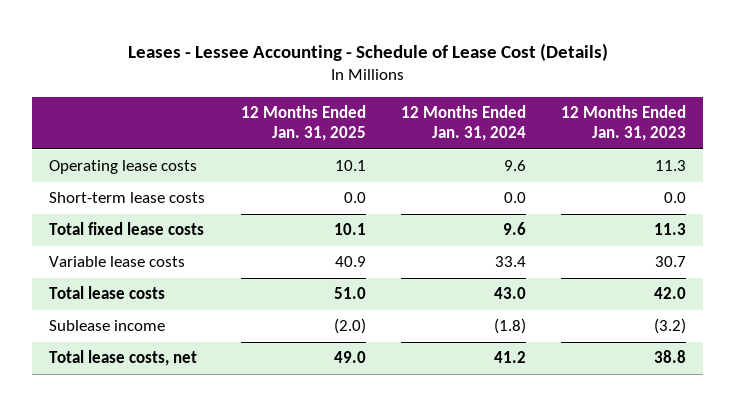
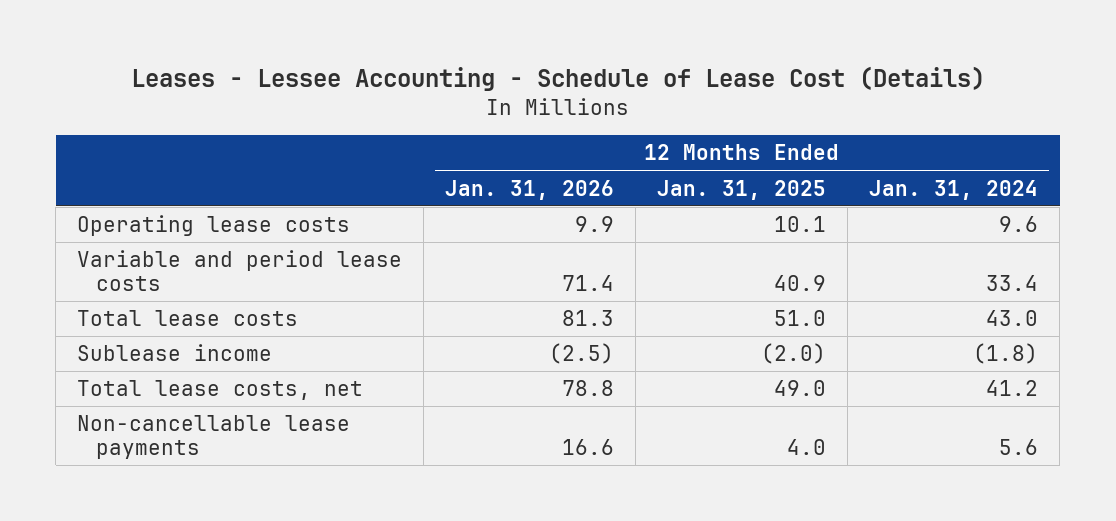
[560,105,686,142] 12 Months Ended Jan. 31, 2023 -> none
none -> [445,179,615,200] Jan. 31, 2026
[49,192,206,204] Short-term lease costs -> none
[49,222,205,236] Total fixed lease costs -> none
[49,256,186,268] Variable lease costs -> [77,250,403,292] Variable and period lease costs
none -> [77,415,351,460] Non-cancellable lease payments

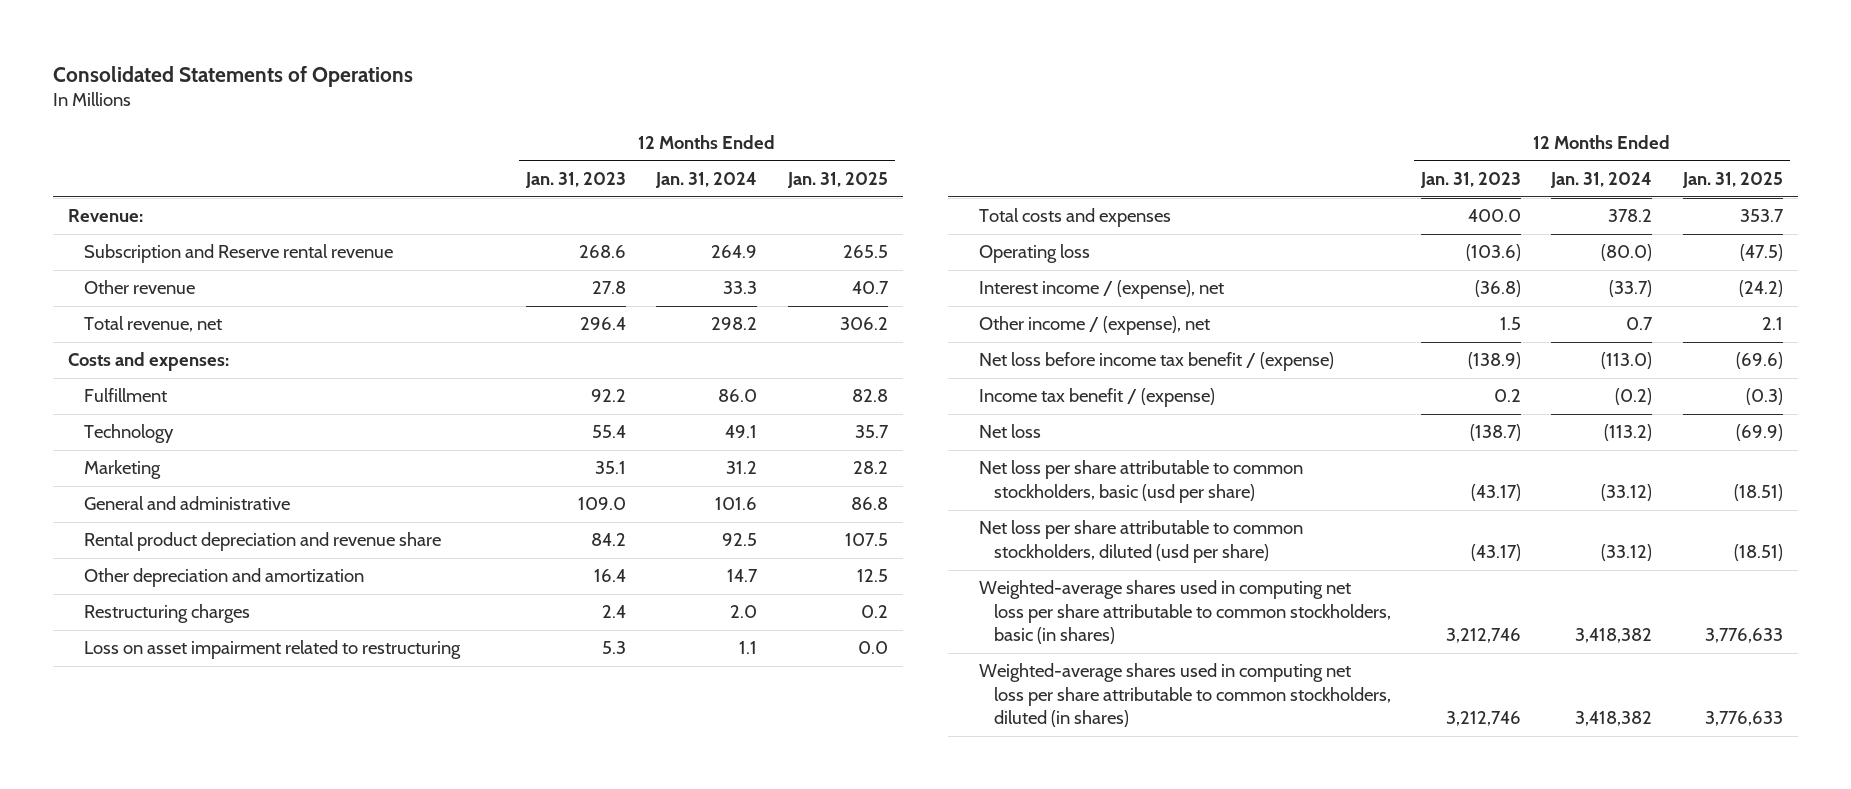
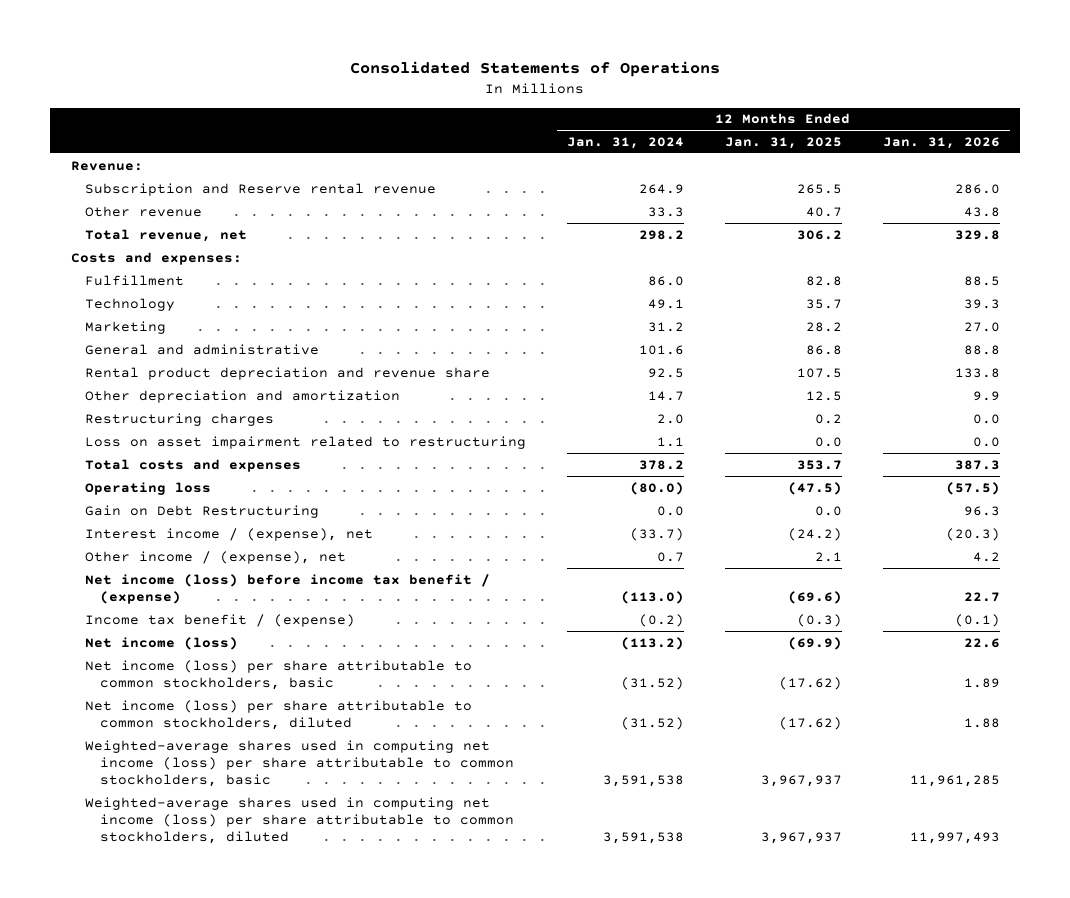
[525,172,627,189] Jan. 31, 2023 -> none
none -> [882,136,1000,149] Jan. 31, 2026
none -> [85,504,320,518] Gain on Debt Restructuring
[978,352,1334,372] Net loss before income tax benefit / (expense) -> [85,573,491,604] Net income (loss) before income tax benefit / (expense)
[978,424,1041,439] Net loss -> [85,636,239,650] Net income (loss)
[978,460,1303,503] Net loss per share attributable to common stockholders, basic (usd per share) -> [85,659,473,690] Net income (loss) per share attributable to common stockholders, basic
[1601,483,1653,501] (33.12) -> [621,676,685,690] (31.52)
[1733,483,1783,501] (18.51) -> [778,676,842,690] (17.62)
[978,520,1303,563] Net loss per share attributable to common stockholders, diluted (usd per share) -> [85,699,473,730] Net income (loss) per share attributable to common stockholders, diluted
[1601,543,1653,561] (33.12) -> [621,716,685,730] (31.52)
[1733,543,1783,561] (18.51) -> [778,716,842,730] (17.62)
[978,580,1392,645] Weighted-average shares used in computing net loss per share attributable to common stockholders, basic (in shares) -> [85,739,514,787] Weighted-average shares used in computing net income (loss) per share attributable to common stockholders, basic
[1575,628,1653,644] 3,418,382 -> [603,774,685,787] 3,591,538
[1704,628,1783,644] 3,776,633 -> [760,774,842,787] 3,967,937
[978,663,1392,728] Weighted-average shares used in computing net loss per share attributable to common stockholders, diluted (in shares) -> [85,796,514,844] Weighted-average shares used in computing net income (loss) per share attributable to common stockholders, diluted
[1575,711,1653,727] 3,418,382 -> [603,831,685,844] 3,591,538
[1704,711,1783,727] 3,776,633 -> [760,831,842,844] 3,967,937

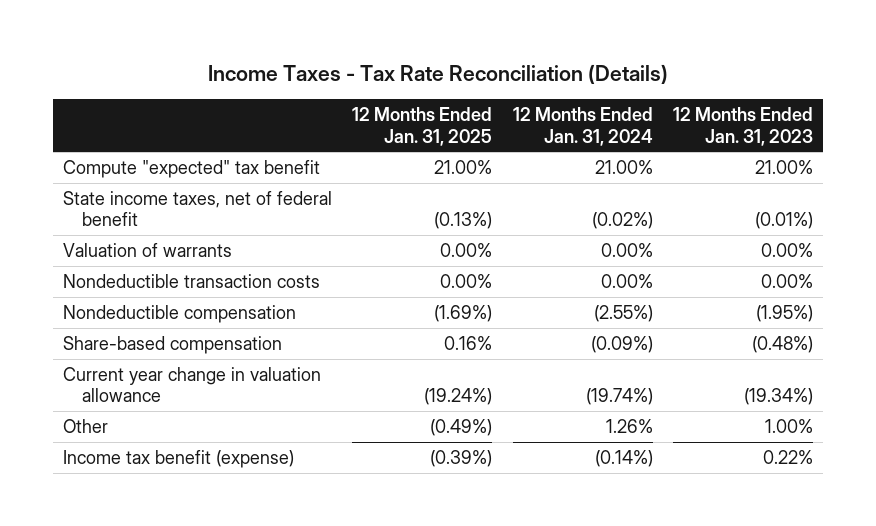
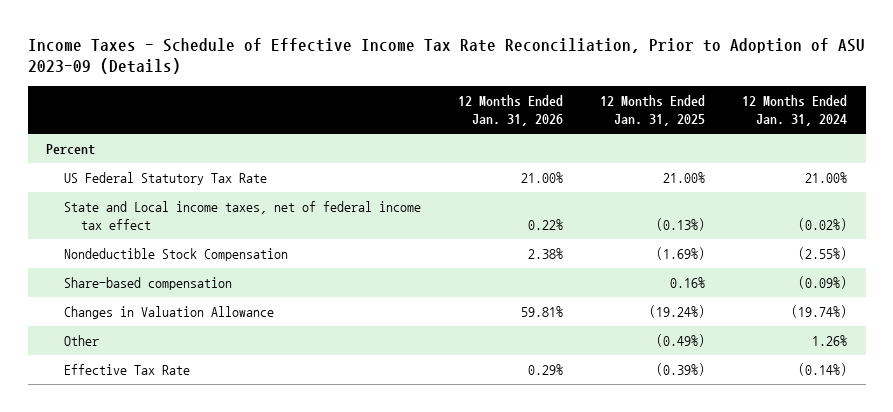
[207,64,668,85] Income Taxes - Tax Rate Reconciliation (Details) -> [27,37,865,75] Income Taxes - Schedule of Effective Income Tax Rate Reconciliation, Prior to Adoption of ASU 2023-09 (Details)
[672,107,813,146] 12 Months Ended Jan. 31, 2023 -> none
none -> [457,94,563,127] 12 Months Ended Jan. 31, 2026
[62,243,232,258] Valuation of warrants -> none
[62,274,320,289] Nondeductible transaction costs -> none
none -> [46,144,96,156] Percent
[62,160,320,179] Compute "expected" tax benefit -> [63,172,267,186] US Federal Statutory Tax Rate
[62,191,332,227] State income taxes, net of federal benefit -> [63,201,421,231] State and Local income taxes, net of federal income tax effect
[62,305,296,324] Nondeductible compensation -> [63,248,288,262] Nondeductible Stock Compensation
[62,367,321,403] Current year change in valuation allowance -> [63,306,274,320] Changes in Valuation Allowance
[62,450,294,469] Income tax benefit (expense) -> [63,364,190,376] Effective Tax Rate

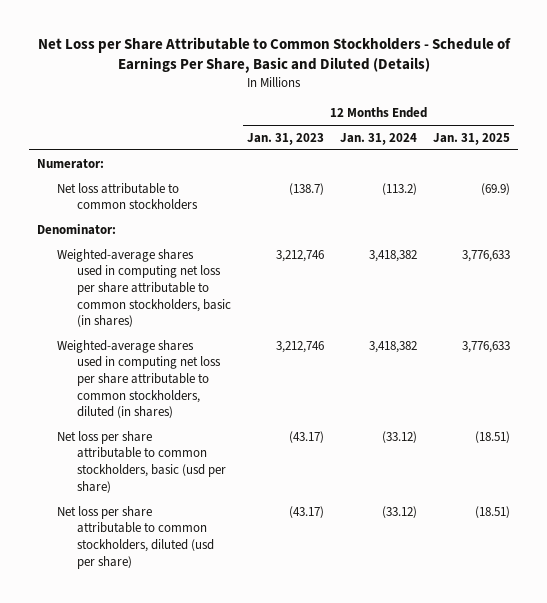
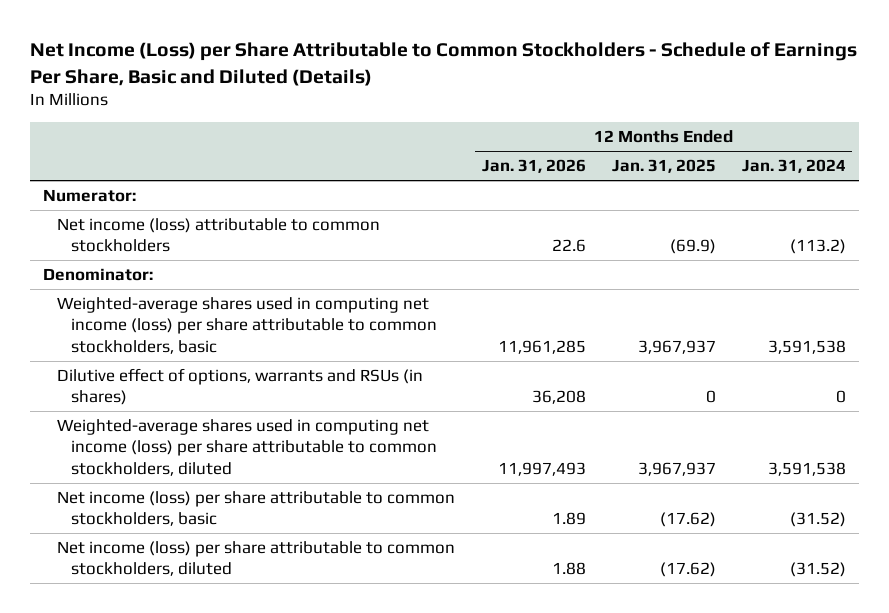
[37,37,511,74] Net Loss per Share Attributable to Common Stockholders - Schedule of Earnings Per Share, Basic and Diluted (Details) -> [30,42,858,86] Net Income (Loss) per Share Attributable to Common Stockholders - Schedule of Earnings Per Share, Basic and Diluted (Details)
[246,132,324,145] Jan. 31, 2023 -> none
none -> [481,159,586,174] Jan. 31, 2026
[56,182,198,211] Net loss attributable to common stockholders -> [57,217,381,253] Net income (loss) attributable to common stockholders
[56,248,231,328] Weighted-average shares used in computing net loss per share attributable to common stockholders, basic (in shares) -> [57,296,438,354] Weighted-average shares used in computing net income (loss) per share attributable to common stockholders, basic
[369,249,418,262] 3,418,382 -> [767,339,846,354] 3,591,538
[462,249,511,262] 3,776,633 -> [637,339,716,354] 3,967,937
none -> [57,367,424,406] Dilutive effect of options, warrants and RSUs (in shares)
[56,339,221,419] Weighted-average shares used in computing net loss per share attributable to common stockholders, diluted (in shares) -> [57,418,438,476] Weighted-average shares used in computing net income (loss) per share attributable to common stockholders, diluted
[369,340,418,353] 3,418,382 -> [767,461,846,476] 3,591,538
[462,340,511,353] 3,776,633 -> [637,461,716,476] 3,967,937
[56,430,226,493] Net loss per share attributable to common stockholders, basic (usd per share) -> [57,490,456,527] Net income (loss) per share attributable to common stockholders, basic
[382,430,418,443] (33.12) -> [789,512,846,528] (31.52)
[475,430,511,443] (18.51) -> [659,512,716,528] (17.62)
[56,505,214,569] Net loss per share attributable to common stockholders, diluted (usd per share) -> [57,540,456,577] Net income (loss) per share attributable to common stockholders, diluted
[382,505,418,518] (33.12) -> [789,562,846,578] (31.52)
[475,505,511,518] (18.51) -> [659,562,716,578] (17.62)

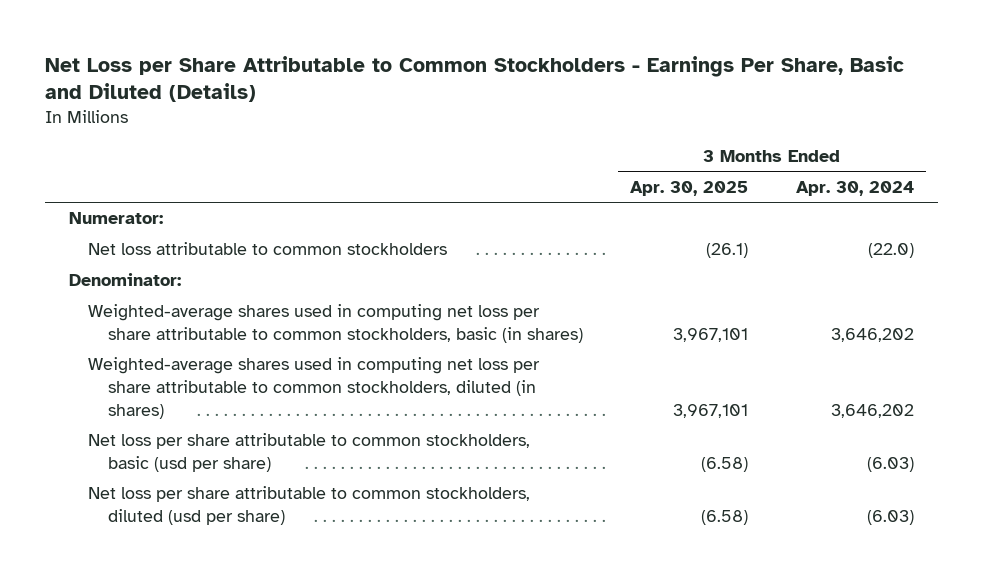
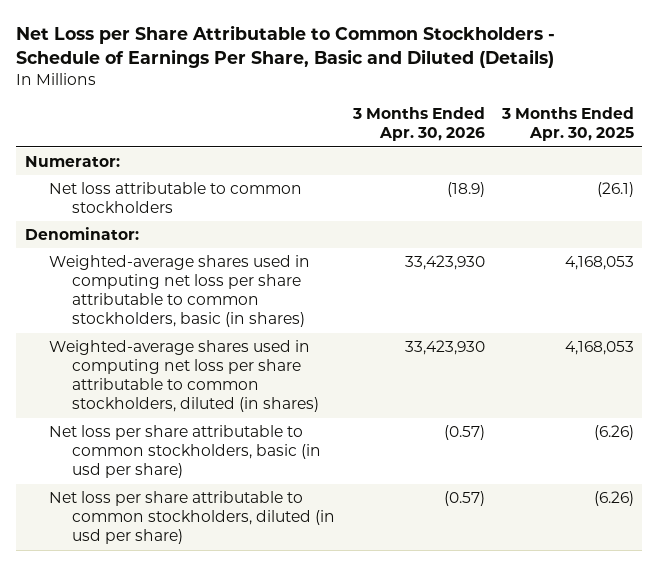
[44,56,904,103] Net Loss per Share Attributable to Common Stockholders - Earnings Per Share, Basic and Diluted (Details) -> [16,25,556,69] Net Loss per Share Attributable to Common Stockholders - Schedule of Earnings Per Share, Basic and Diluted (Details)
[795,180,914,196] Apr. 30, 2024 -> none
none -> [351,107,485,142] 3 Months Ended Apr. 30, 2026
[673,328,749,343] 3,967,101 -> [564,256,634,271] 4,168,053
[673,403,749,418] 3,967,101 -> [564,341,634,356] 4,168,053
[88,433,531,473] Net loss per share attributable to common stockholders, basic (usd per share) -> [48,425,322,479] Net loss per share attributable to common stockholders, basic (in usd per share)
[701,457,749,473] (6.58) -> [593,425,634,441] (6.26)
[88,486,531,526] Net loss per share attributable to common stockholders, diluted (usd per share) -> [48,491,336,545] Net loss per share attributable to common stockholders, diluted (in usd per share)
[701,510,749,526] (6.58) -> [593,491,634,507] (6.26)

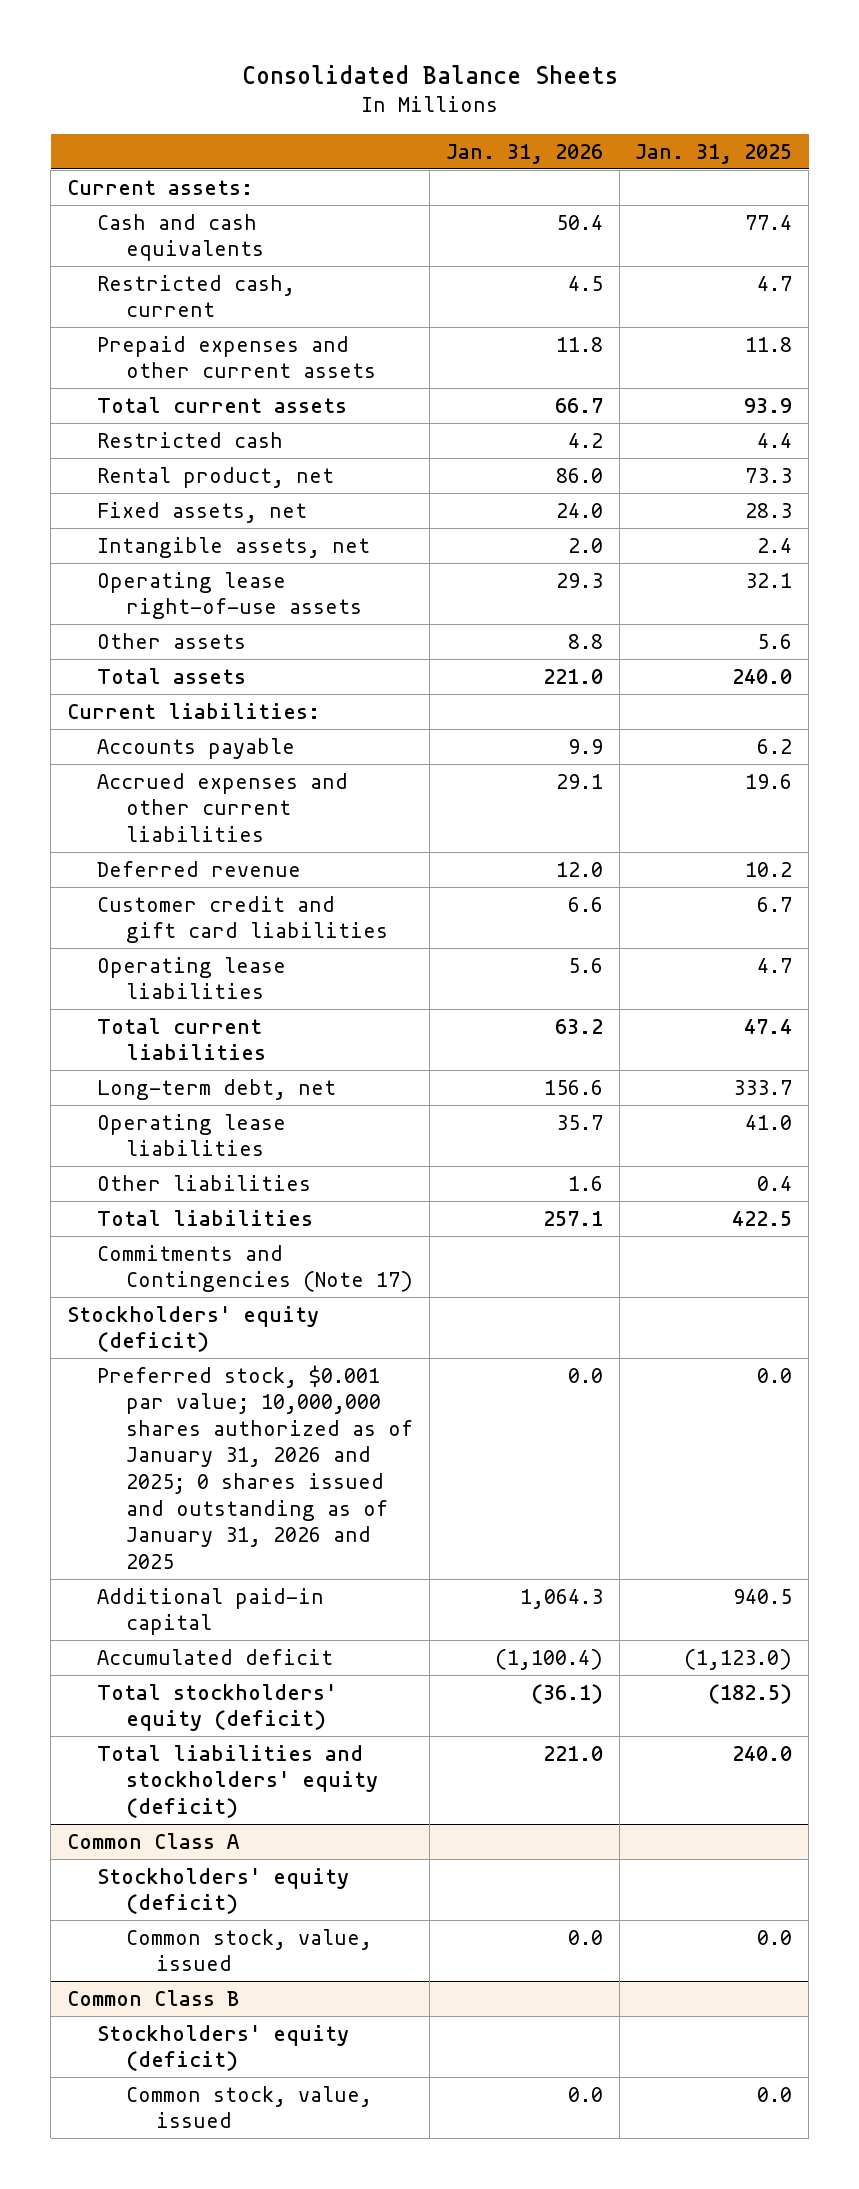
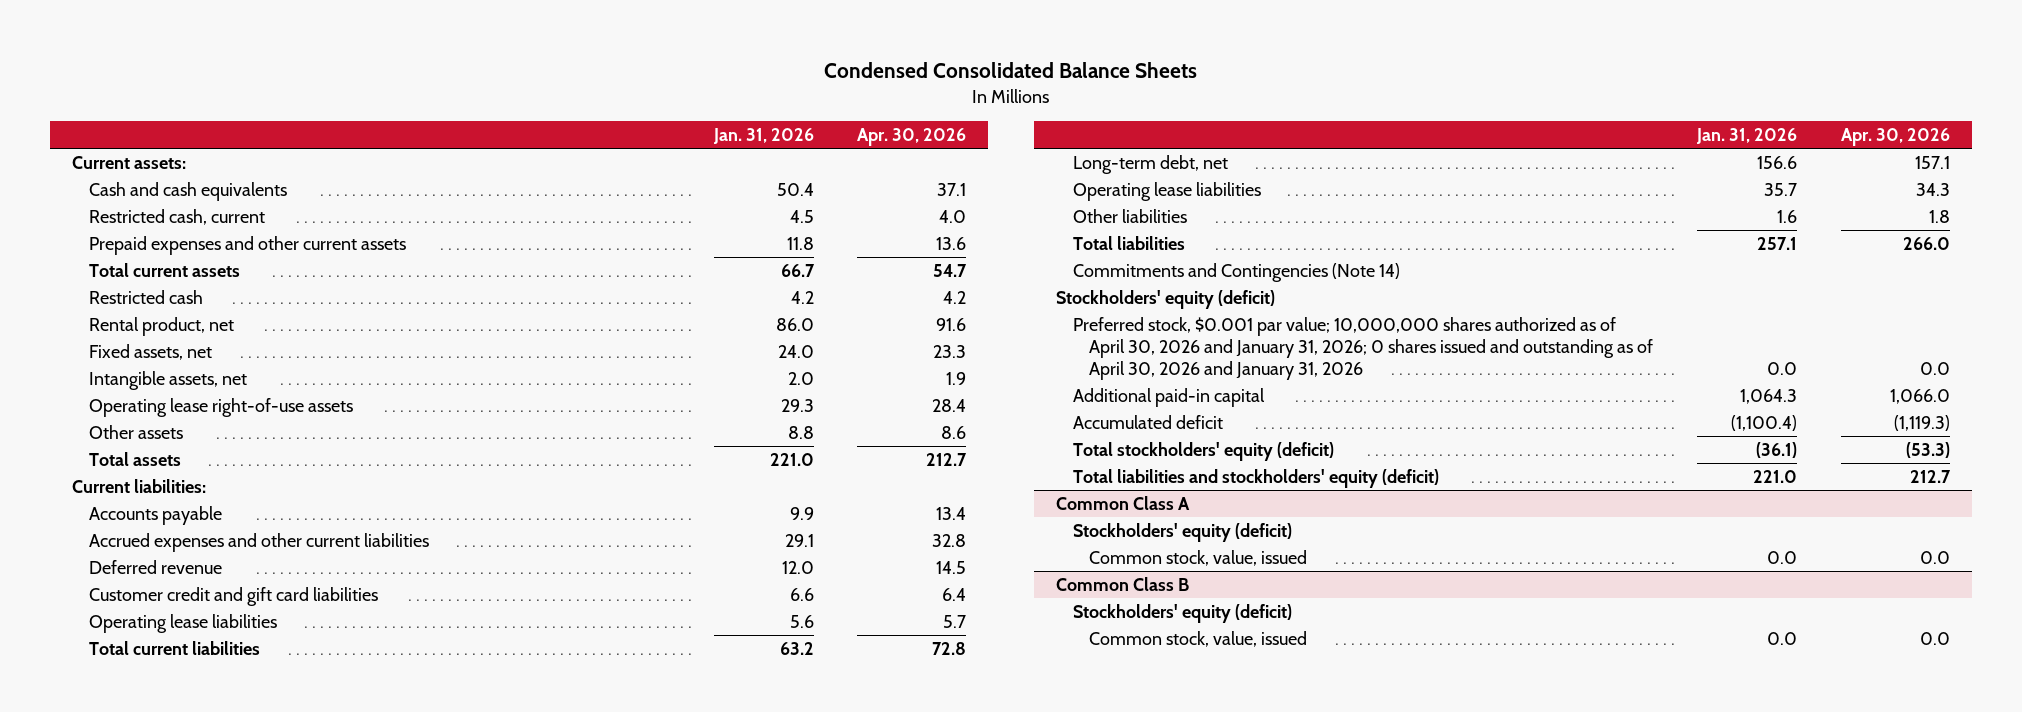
[241,64,618,84] Consolidated Balance Sheets -> [824,62,1198,79] Condensed Consolidated Balance Sheets
[635,143,793,164] Jan. 31, 2025 -> none
none -> [857,127,967,146] Apr. 30, 2026
[96,1244,414,1293] Commitments and Contingencies (Note 17) -> [1072,262,1400,282] Commitments and Contingencies (Note 14)
[96,1364,414,1569] Preferred stock, $0.001 par value; 10,000,000 shares authorized as of January 31, 2026 and 2025; 0 shares issued and outstanding as of January 31, 2026 and 2025 -> [1072,316,1654,381] Preferred stock, $0.001 par value; 10,000,000 shares authorized as of April 30, 2026 and January 31, 2026; 0 shares issued and outstanding as of April 30, 2026 and January 31, 2026

